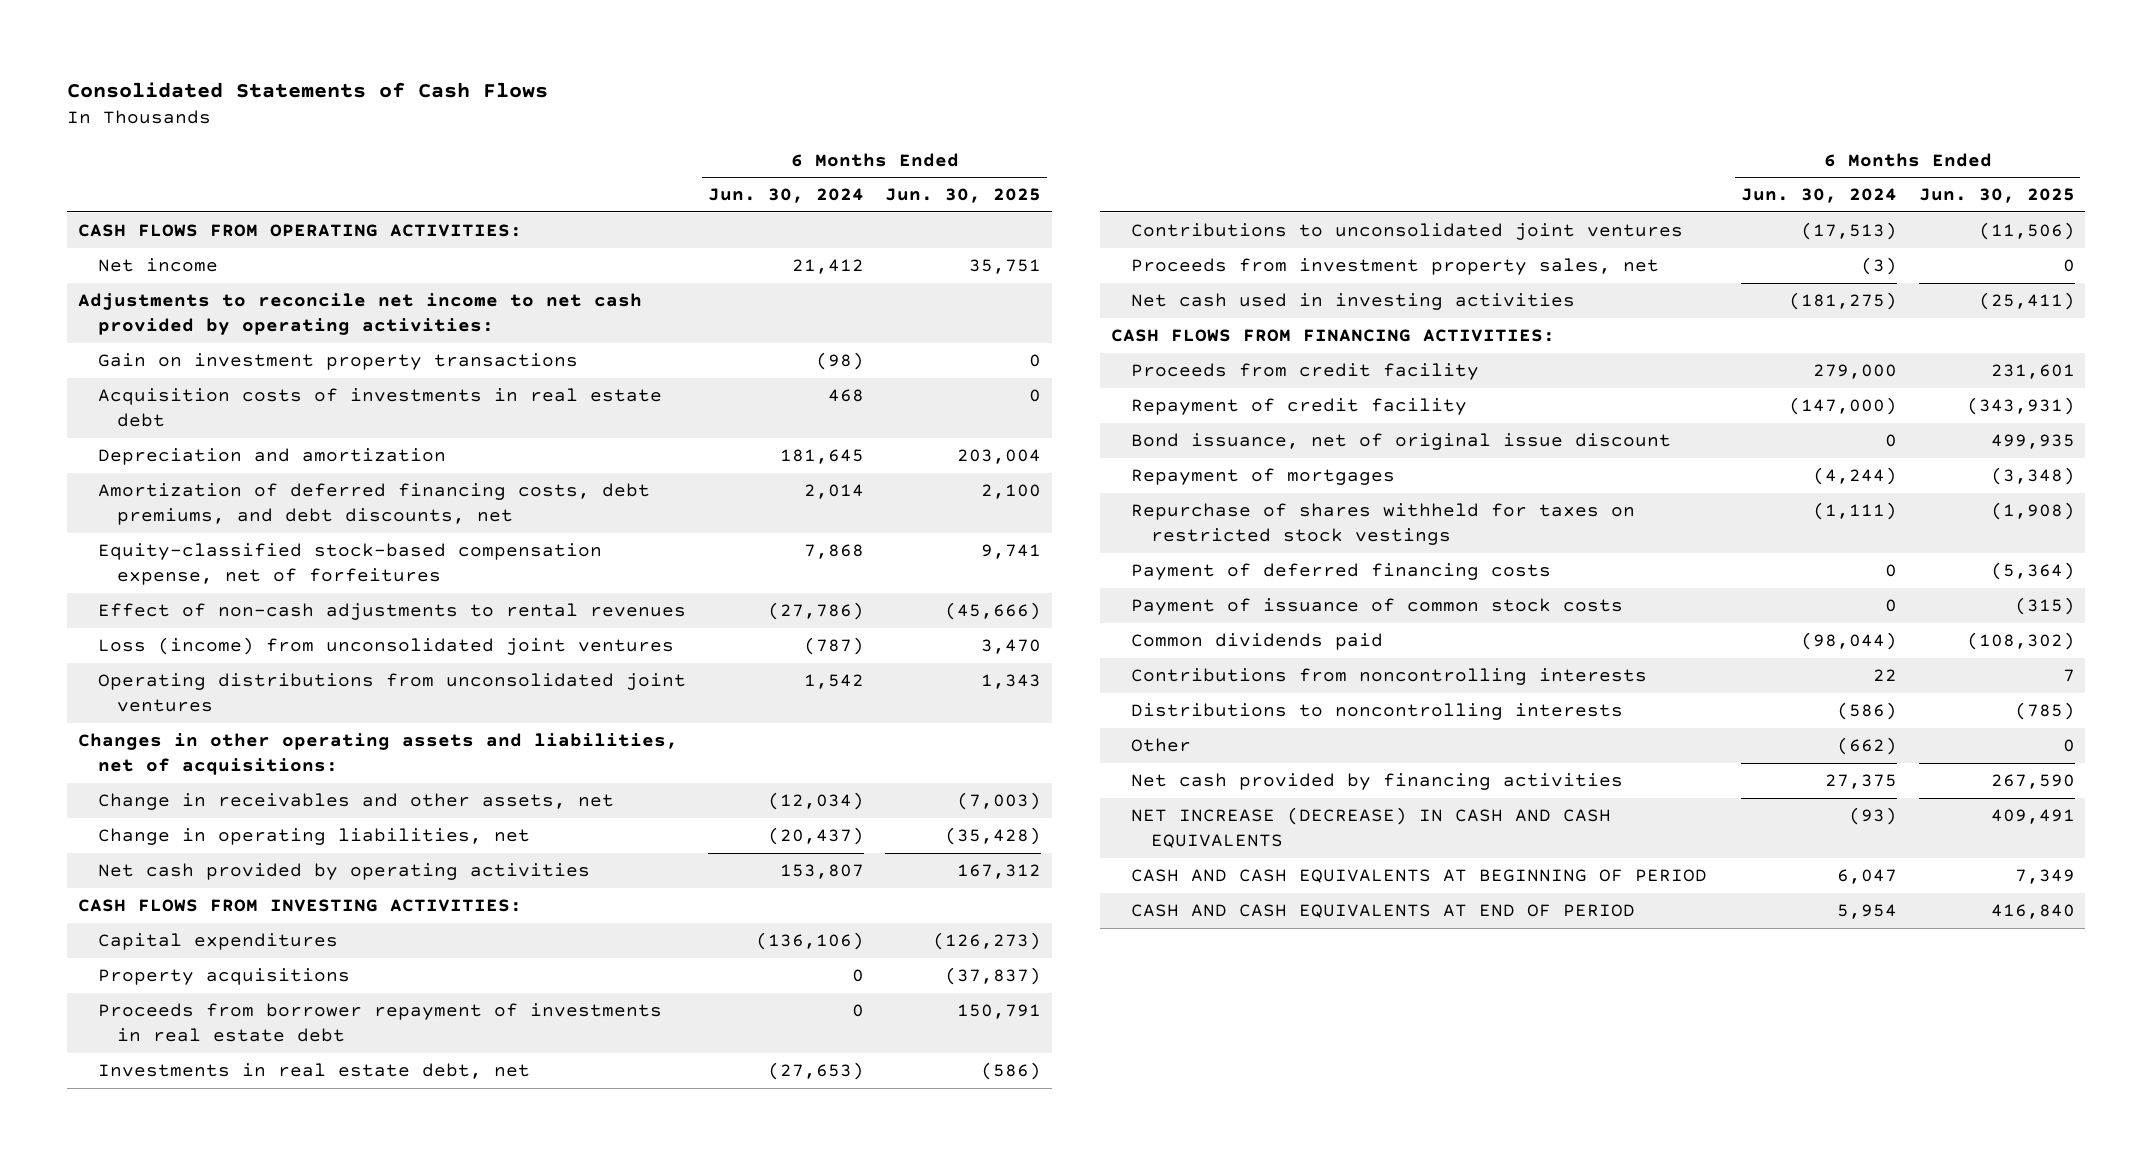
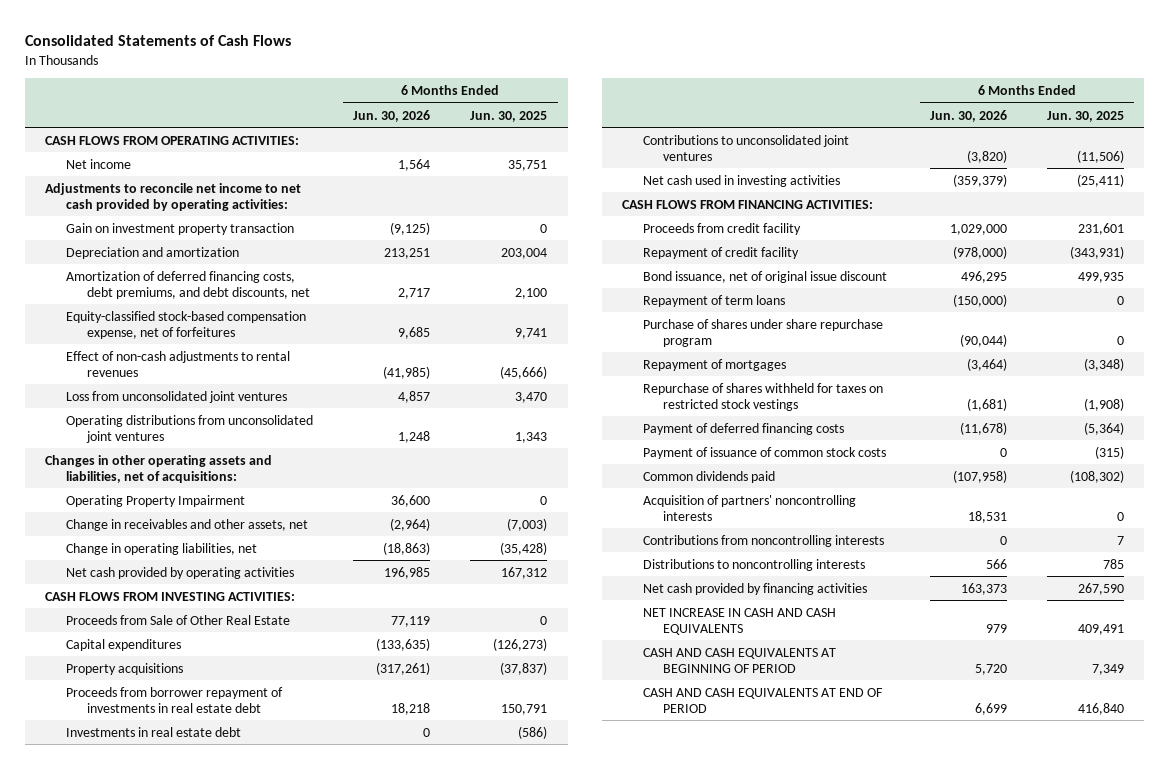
[707,188,864,204] Jun. 30, 2024 -> none
none -> [353,109,431,122] Jun. 30, 2026
[97,388,662,427] Acquisition costs of investments in real estate debt -> none
[97,353,578,371] Gain on investment property transactions -> [65,222,294,235] Gain on investment property transaction
[97,637,674,656] Loss (income) from unconsolidated joint ventures -> [65,390,287,403] Loss from unconsolidated joint ventures
none -> [65,494,245,507] Operating Property Impairment
none -> [65,614,290,625] Proceeds from Sale of Other Real Estate
[97,1063,530,1080] Investments in real estate debt, net -> [65,726,241,737] Investments in real estate debt
[1130,258,1659,276] Proceeds from investment property sales, net -> none
none -> [642,294,785,307] Repayment of term loans
none -> [642,318,883,347] Purchase of shares under share repurchase program
none -> [642,494,856,521] Acquisition of partners' noncontrolling interests
[1130,738,1191,753] Other -> none
[2014,702,2075,721] (785) -> [1103,558,1125,569] 785
[1130,807,1611,848] NET INCREASE (DECREASE) IN CASH AND CASH EQUIVALENTS -> [642,607,836,635] NET INCREASE IN CASH AND CASH EQUIVALENTS

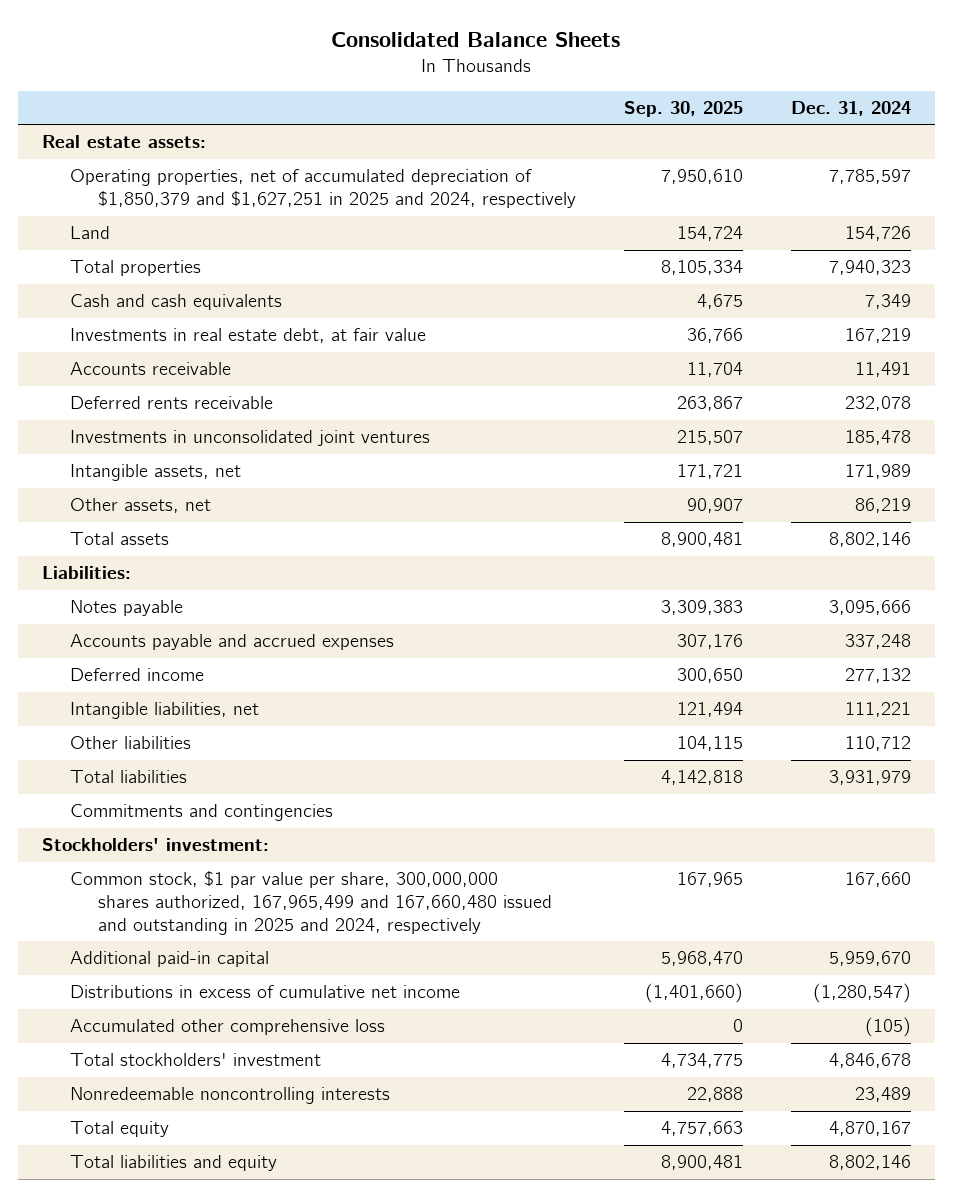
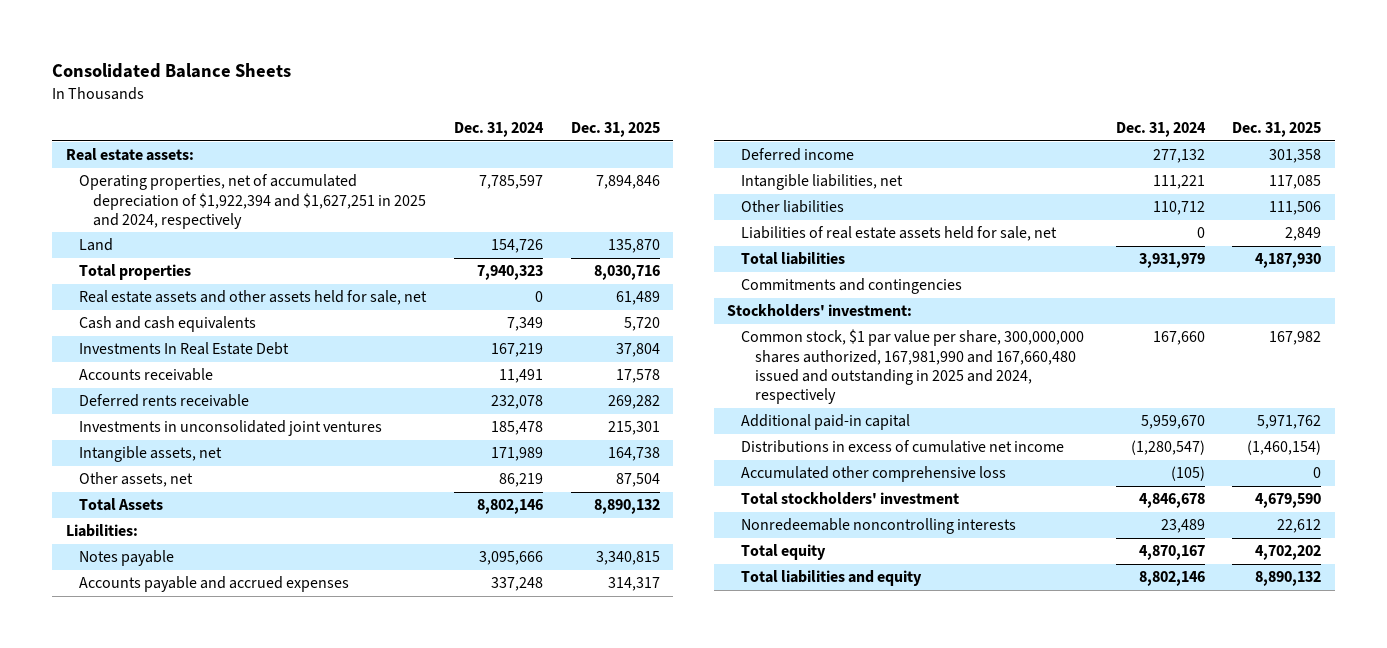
[624,100,744,117] Sep. 30, 2025 -> none
none -> [570,121,660,137] Dec. 31, 2025
[70,169,577,209] Operating properties, net of accumulated depreciation of $1,850,379 and $1,627,251 in 2025 and 2024, respectively -> [79,174,427,229] Operating properties, net of accumulated depreciation of $1,922,394 and $1,627,251 in 2025 and 2024, respectively
none -> [79,290,428,306] Real estate assets and other assets held for sale, net
[70,328,427,344] Investments in real estate debt, at fair value -> [79,342,290,356] Investments In Real Estate Debt
[70,532,170,546] Total assets -> [79,498,164,512] Total Assets
none -> [741,226,1058,242] Liabilities of real estate assets held for sale, net
[70,871,553,935] Common stock, $1 par value per share, 300,000,000 shares authorized, 167,965,499 and 167,660,480 issued and outstanding in 2025 and 2024, respectively -> [741,329,1085,405] Common stock, $1 par value per share, 300,000,000 shares authorized, 167,981,990 and 167,660,480 issued and outstanding in 2025 and 2024, respectively

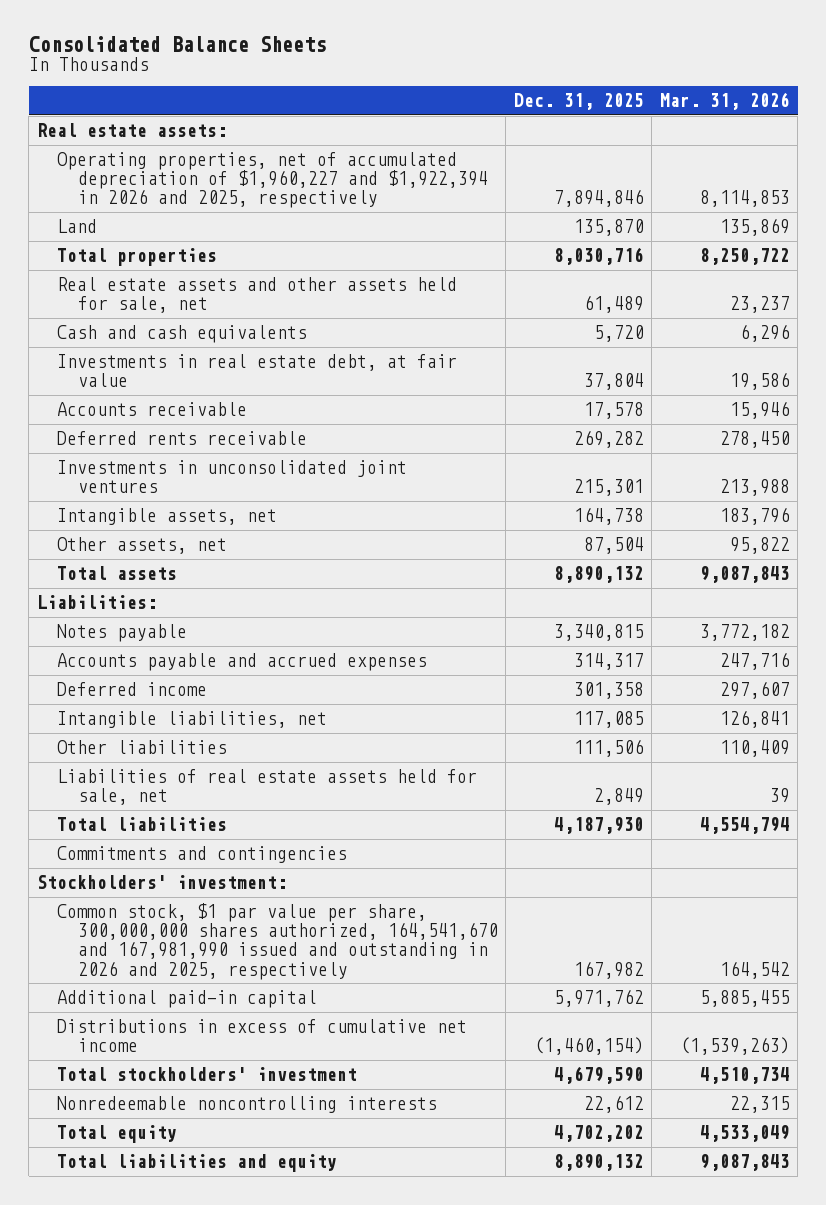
[453,121,544,137] Dec. 31, 2024 -> none
none -> [659,92,790,111] Mar. 31, 2026
[79,174,427,229] Operating properties, net of accumulated depreciation of $1,922,394 and $1,627,251 in 2025 and 2024, respectively -> [57,152,488,209] Operating properties, net of accumulated depreciation of $1,960,227 and $1,922,394 in 2026 and 2025, respectively
[79,342,290,356] Investments In Real Estate Debt -> [57,354,458,388] Investments in real estate debt, at fair value
[79,498,164,512] Total Assets -> [57,566,178,581] Total assets
[741,329,1085,405] Common stock, $1 par value per share, 300,000,000 shares authorized, 167,981,990 and 167,660,480 issued and outstanding in 2025 and 2024, respectively -> [57,903,498,980] Common stock, $1 par value per share, 300,000,000 shares authorized, 164,541,670 and 167,981,990 issued and outstanding in 2026 and 2025, respectively
[741,466,1007,483] Accumulated other comprehensive loss -> none

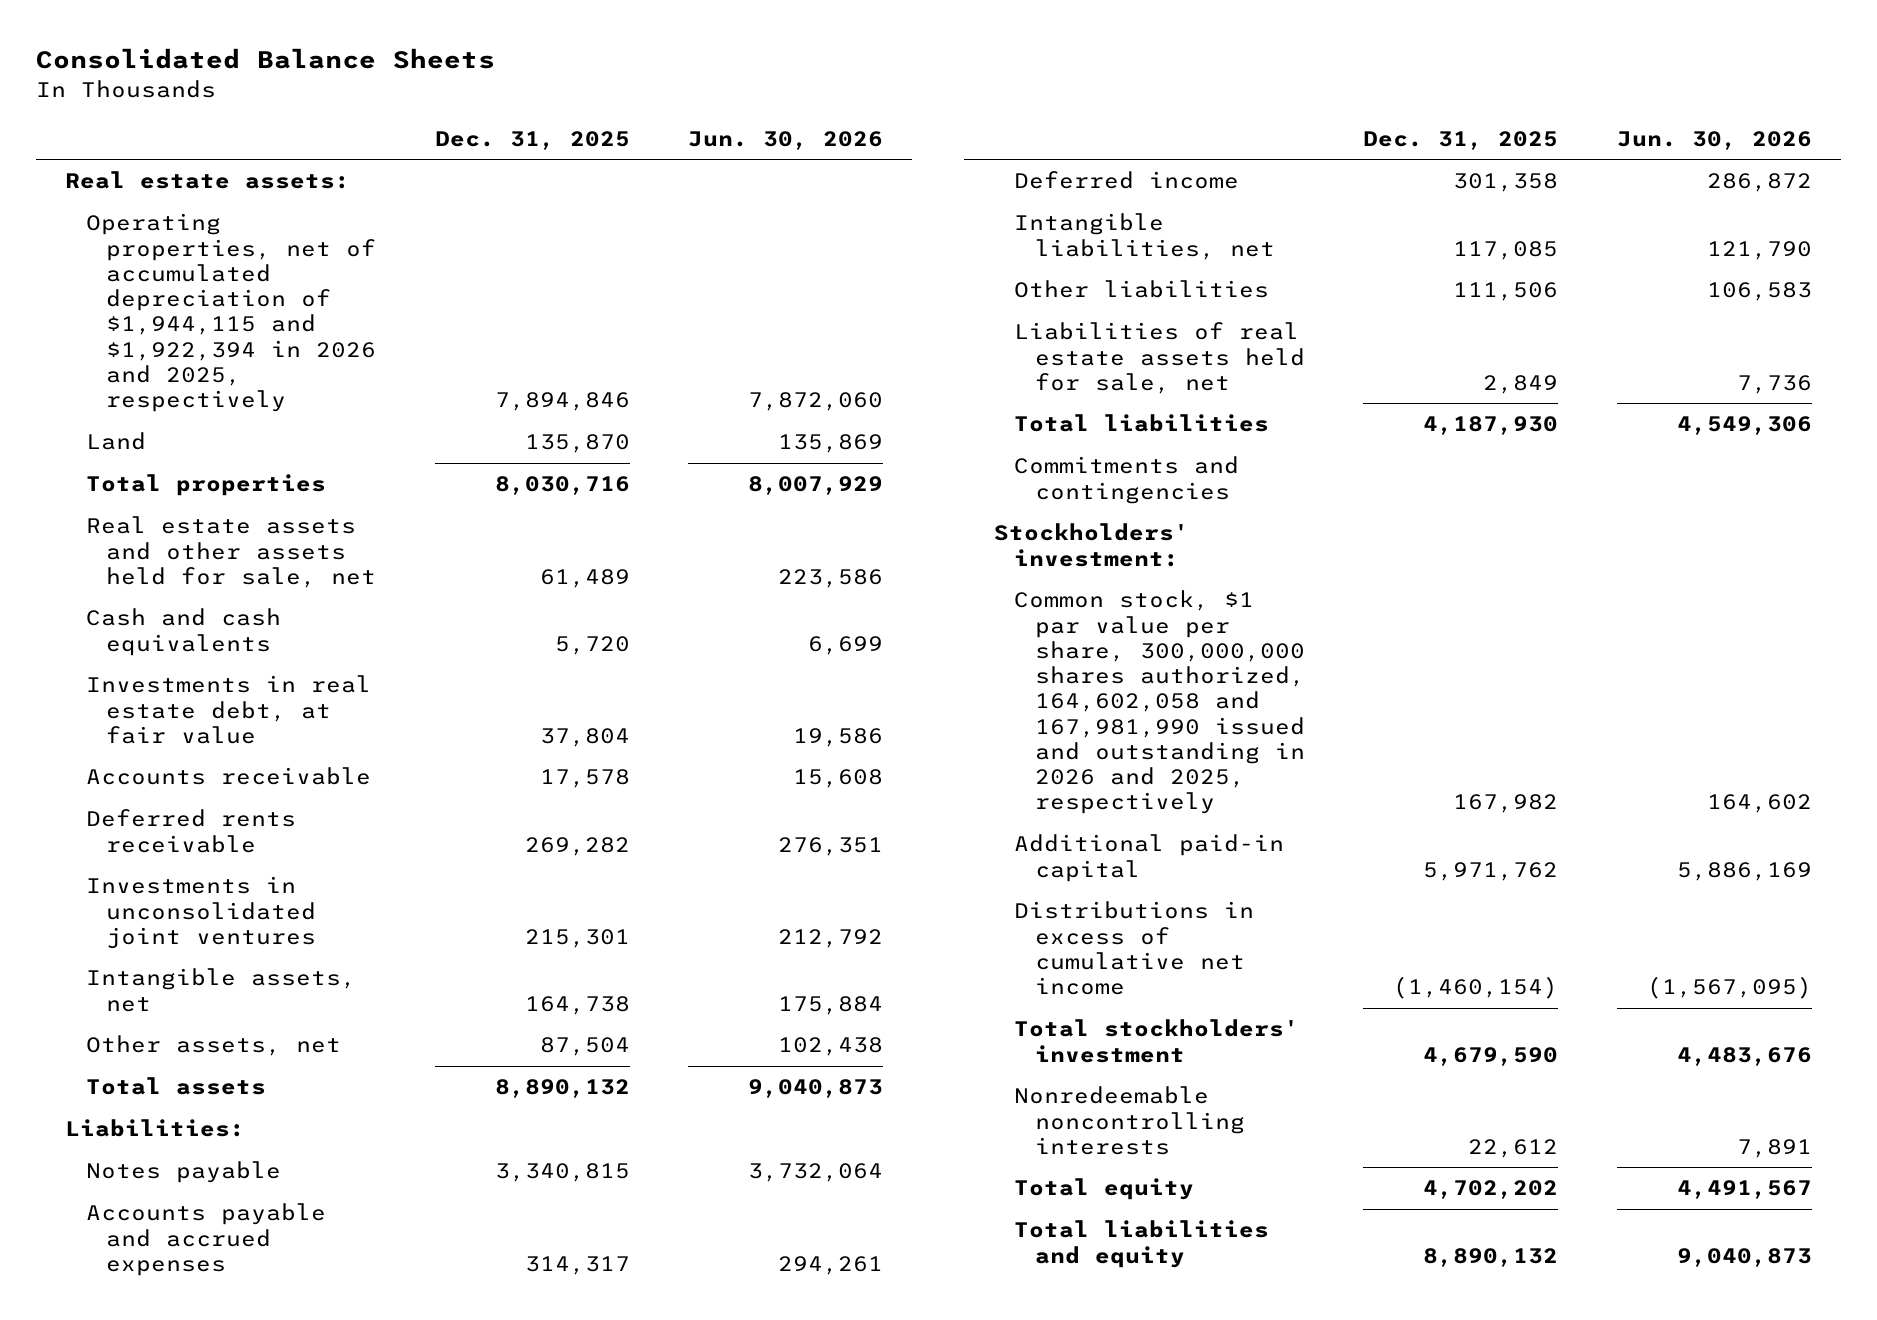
[659,92,790,111] Mar. 31, 2026 -> none
none -> [687,130,883,150] Jun. 30, 2026
[57,152,488,209] Operating properties, net of accumulated depreciation of $1,960,227 and $1,922,394 in 2026 and 2025, respectively -> [85,213,377,413] Operating properties, net of accumulated depreciation of $1,944,115 and $1,922,394 in 2026 and 2025, respectively
[57,903,498,980] Common stock, $1 par value per share, 300,000,000 shares authorized, 164,541,670 and 167,981,990 issued and outstanding in 2026 and 2025, respectively -> [1014,590,1306,815] Common stock, $1 par value per share, 300,000,000 shares authorized, 164,602,058 and 167,981,990 issued and outstanding in 2026 and 2025, respectively

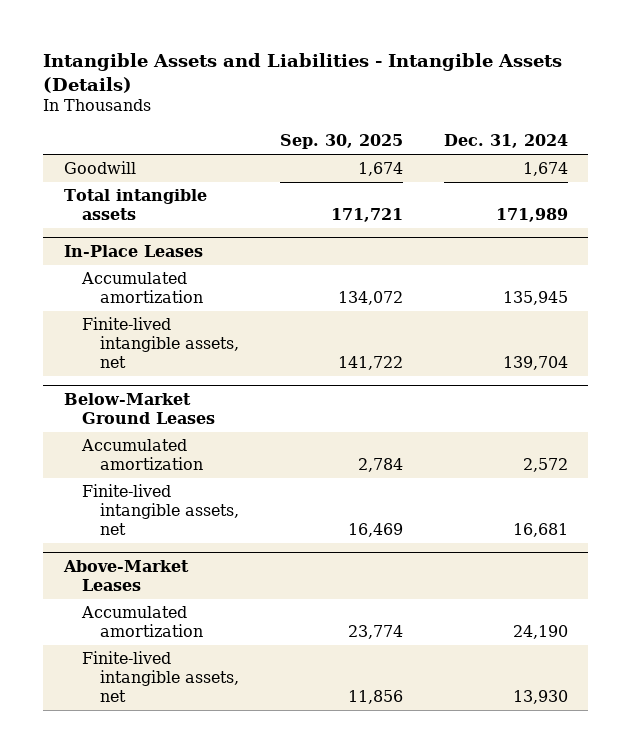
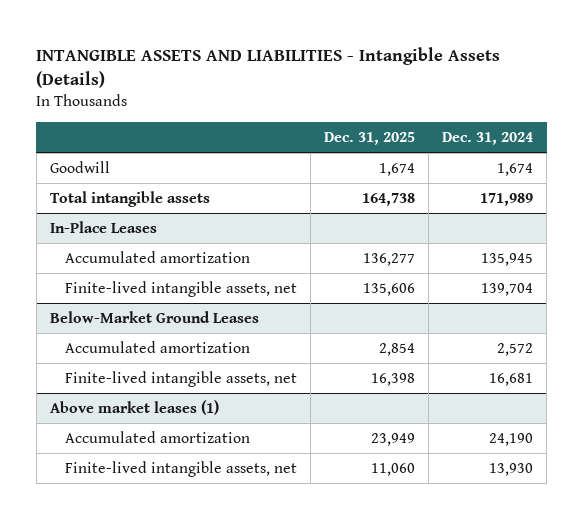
[43,53,563,93] Intangible Assets and Liabilities - Intangible Assets (Details) -> [36,46,501,89] INTANGIBLE ASSETS AND LIABILITIES - Intangible Assets (Details)
[279,133,403,149] Sep. 30, 2025 -> none
none -> [324,131,416,145] Dec. 31, 2025
[62,559,189,591] Above-Market Leases -> [49,399,219,415] Above market leases (1)

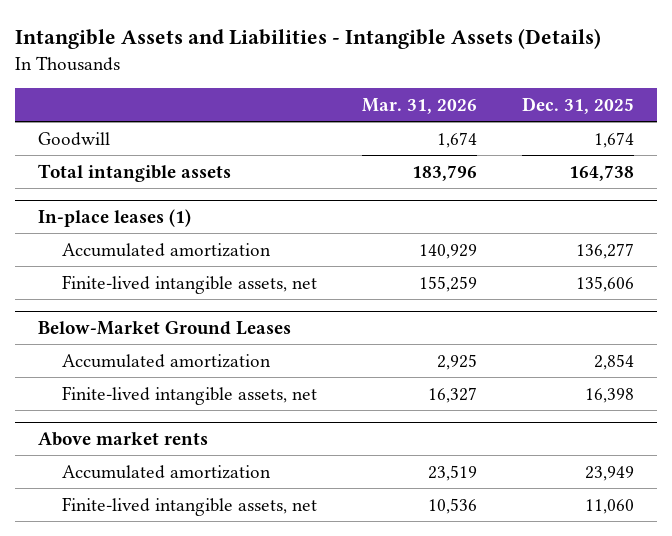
[36,46,501,89] INTANGIBLE ASSETS AND LIABILITIES - Intangible Assets (Details) -> [15,28,602,50] Intangible Assets and Liabilities - Intangible Assets (Details)
[442,131,534,145] Dec. 31, 2024 -> none
none -> [362,97,478,114] Mar. 31, 2026
[49,220,157,233] In-Place Leases -> [37,208,191,227] In-place leases (1)
[49,399,219,415] Above market leases (1) -> [37,431,208,446] Above market rents

